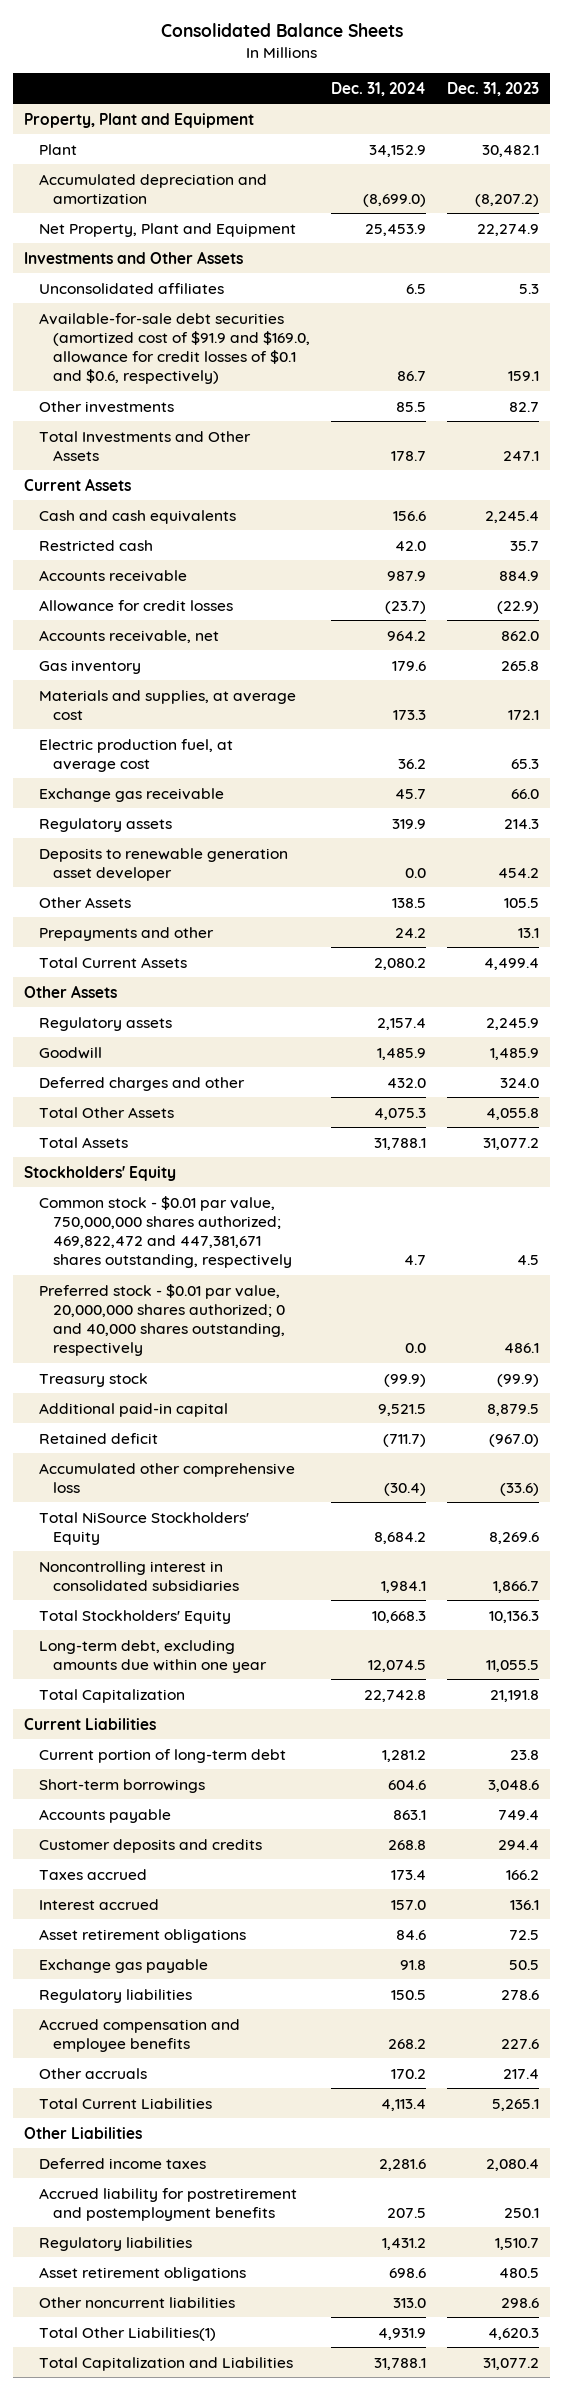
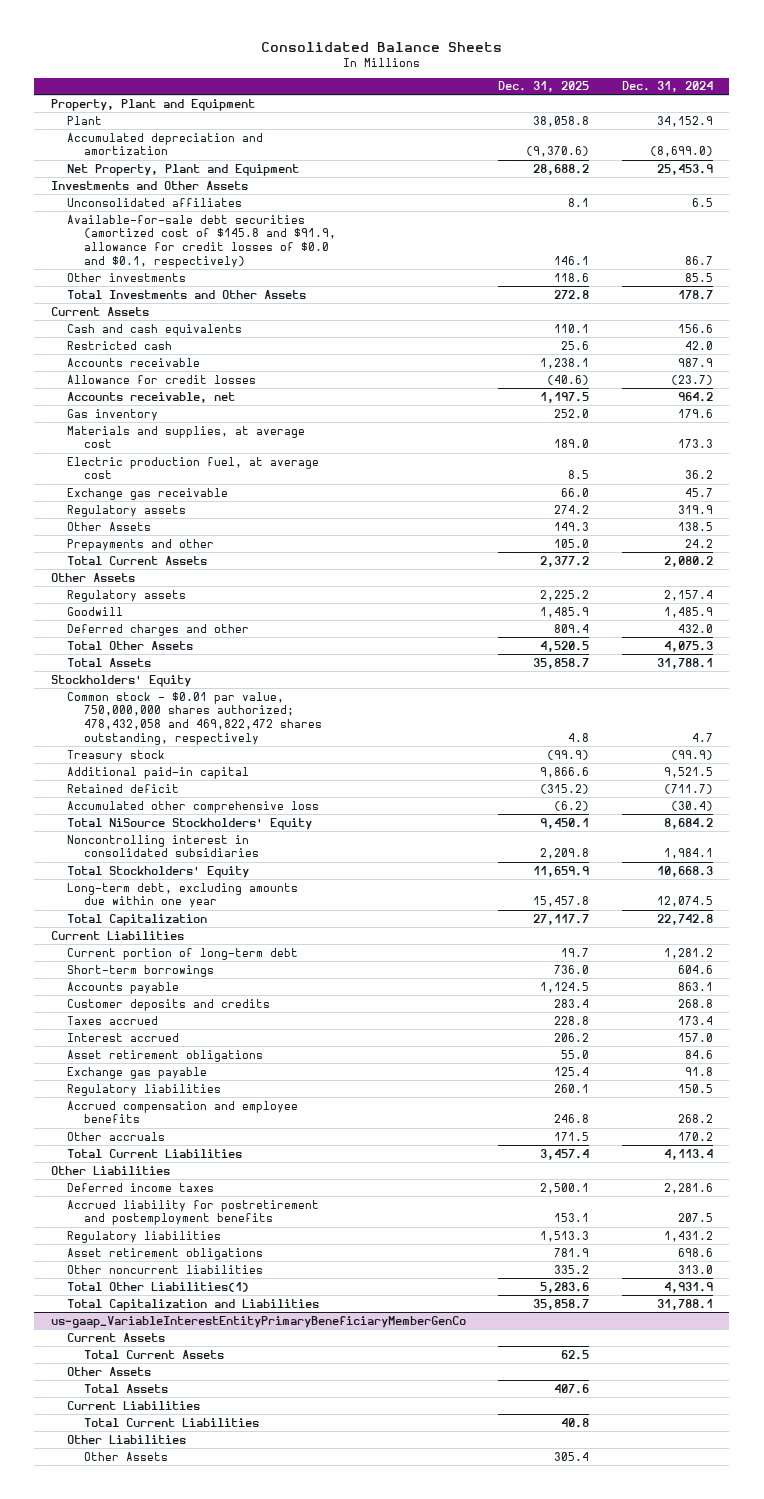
[447,81,540,96] Dec. 31, 2023 -> none
none -> [498,81,590,93] Dec. 31, 2025
[38,312,311,384] Available-for-sale debt securities (amortized cost of $91.9 and $169.0, allowance for credit losses of $0.1 and $0.6, respectively) -> [67,214,337,269] Available-for-sale debt securities (amortized cost of $145.8 and $91.9, allowance for credit losses of $0.0 and $0.1, respectively)
[38,847,288,881] Deposits to renewable generation asset developer -> none
[38,1283,286,1356] Preferred stock - $0.01 par value, 20,000,000 shares authorized; 0 and 40,000 shares outstanding, respectively -> none
[38,1195,293,1268] Common stock - $0.01 par value, 750,000,000 shares authorized; 469,822,472 and 447,381,671 shares outstanding, respectively -> [67,691,323,746] Common stock - $0.01 par value, 750,000,000 shares authorized; 478,432,058 and 469,822,472 shares outstanding, respectively
none -> [50,1315,466,1328] us-gaap_VariableInterestEntityPrimaryBeneficiaryMemberGenCo
none -> [67,1332,166,1342] Current Assets
none -> [84,1349,225,1359] Total Current Assets
none -> [67,1366,152,1376] Other Assets
none -> [84,1383,169,1393] Total Assets
none -> [67,1400,201,1410] Current Liabilities
none -> [84,1417,260,1427] Total Current Liabilities
none -> [67,1434,187,1444] Other Liabilities
none -> [84,1451,169,1461] Other Assets

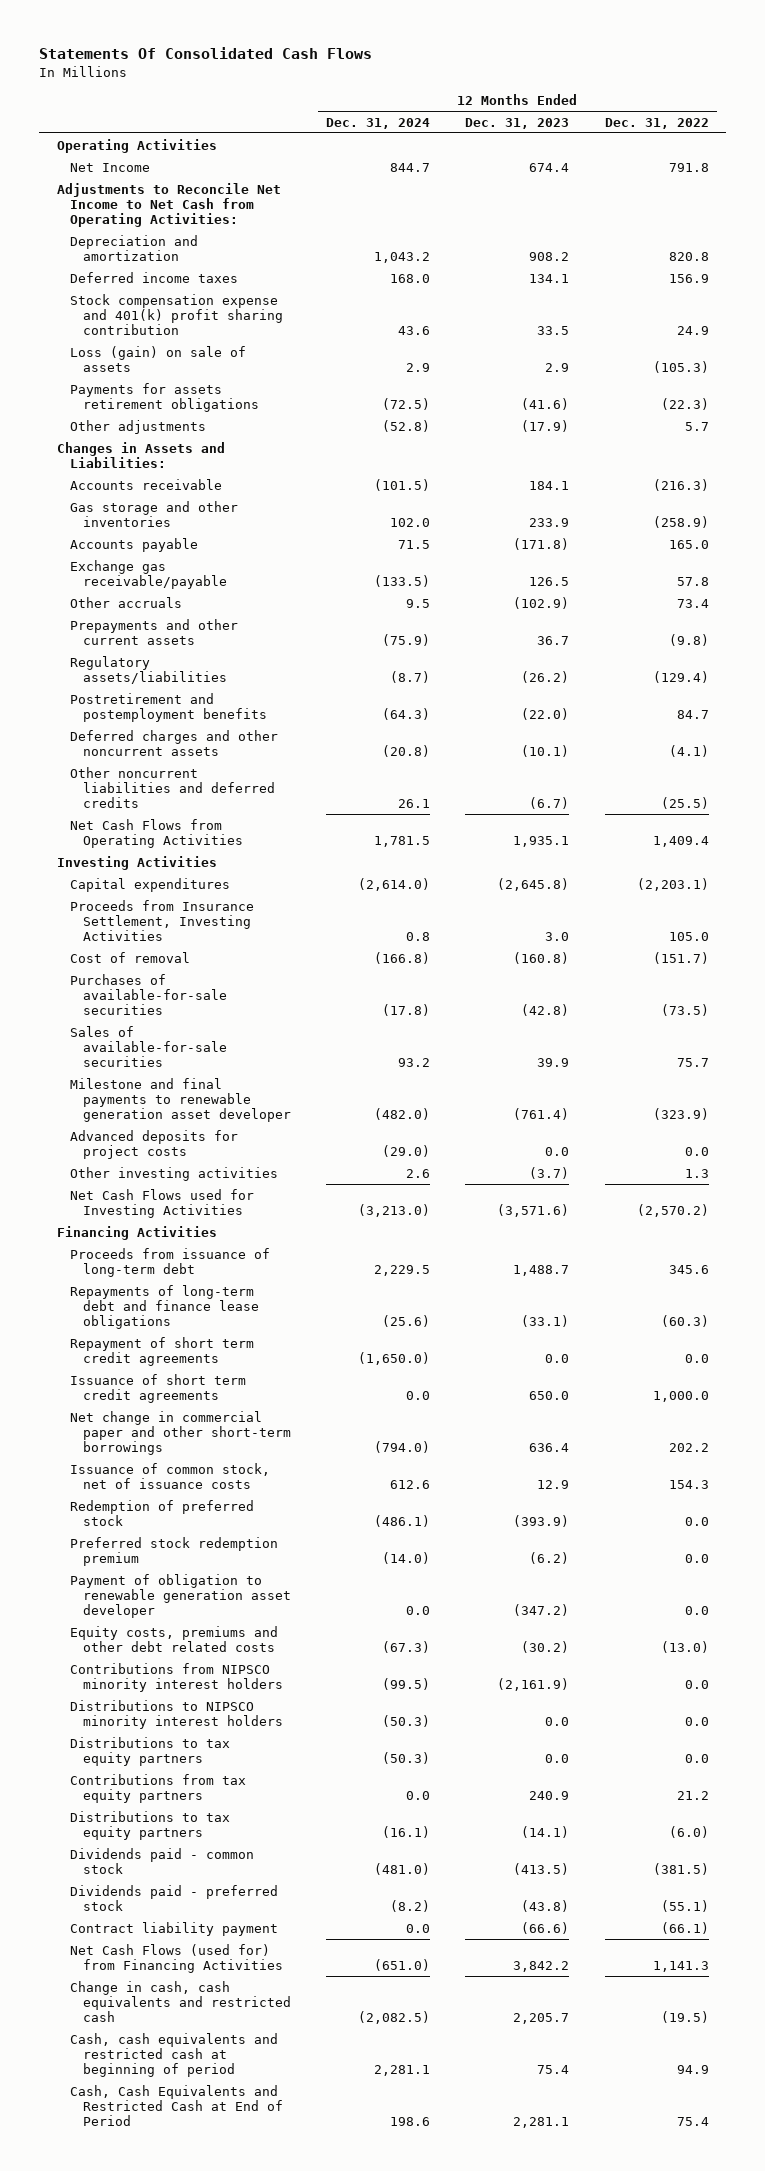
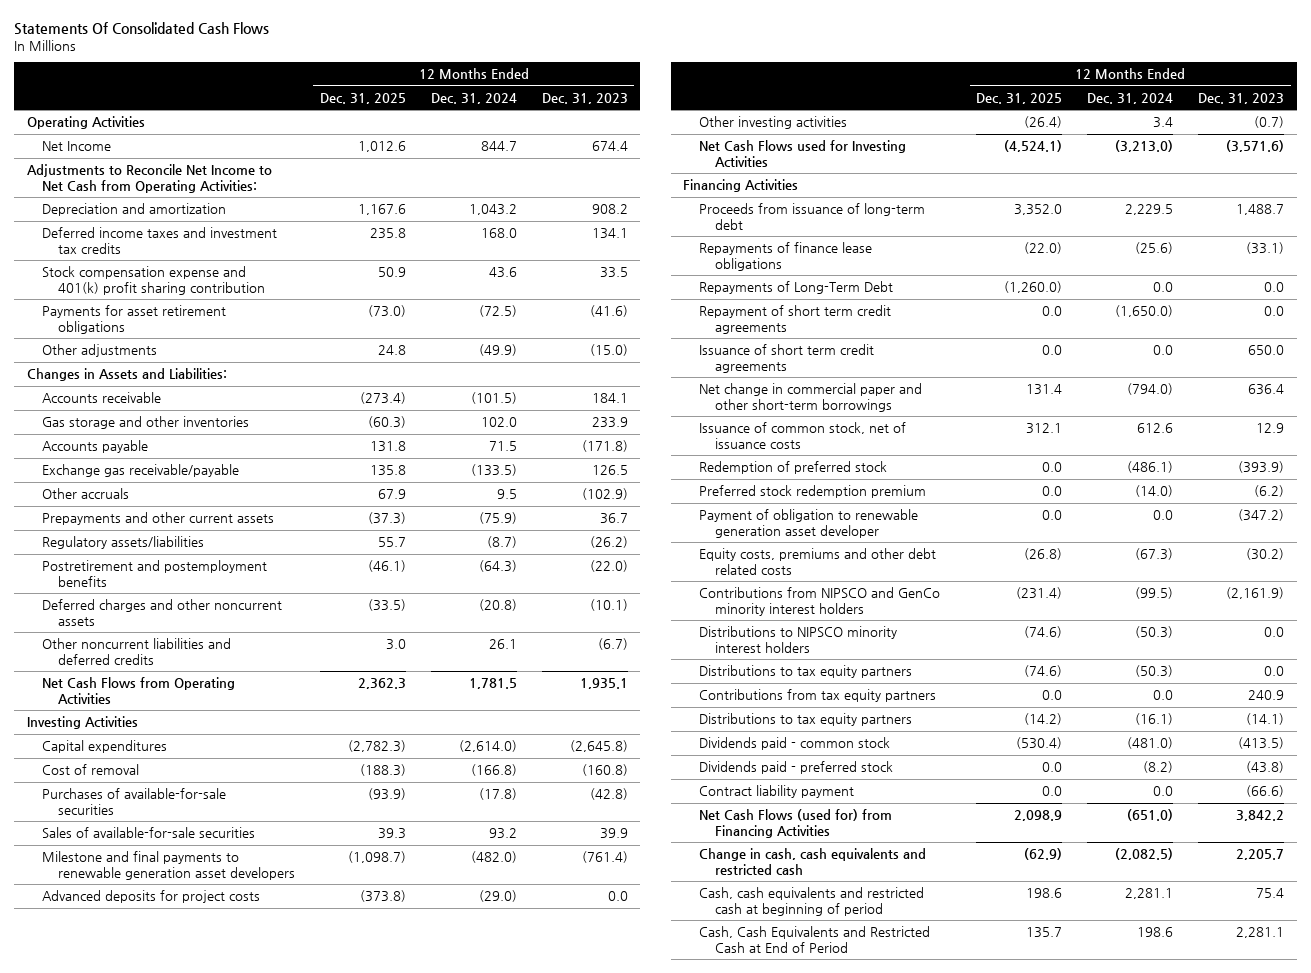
[604,117,709,129] Dec. 31, 2022 -> none
none -> [319,93,406,105] Dec. 31, 2025
[69,271,238,283] Deferred income taxes -> [42,227,278,254] Deferred income taxes and investment tax credits
[69,345,246,372] Loss (gain) on sale of assets -> none
[69,382,260,412] Payments for assets retirement obligations -> [42,305,227,334] Payments for asset retirement obligations
[382,419,431,432] (52.8) -> [478,344,517,357] (49.9)
[521,419,570,432] (17.9) -> [589,344,628,357] (15.0)
[69,899,254,942] Proceeds from Insurance Settlement, Investing Activities -> none
[69,1077,292,1123] Milestone and final payments to renewable generation asset developer -> [42,851,295,880] Milestone and final payments to renewable generation asset developers
[406,1168,431,1178] 2.6 -> [1153,117,1174,129] 3.4
[529,1166,570,1179] (3.7) -> [1254,116,1285,129] (0.7)
[69,1284,260,1330] Repayments of long-term debt and finance lease obligations -> [698,242,872,271] Repayments of finance lease obligations
none -> [698,281,893,295] Repayments of Long-Term Debt
[69,1662,284,1692] Contributions from NIPSCO minority interest holders -> [698,587,940,616] Contributions from NIPSCO and GenCo minority interest holders

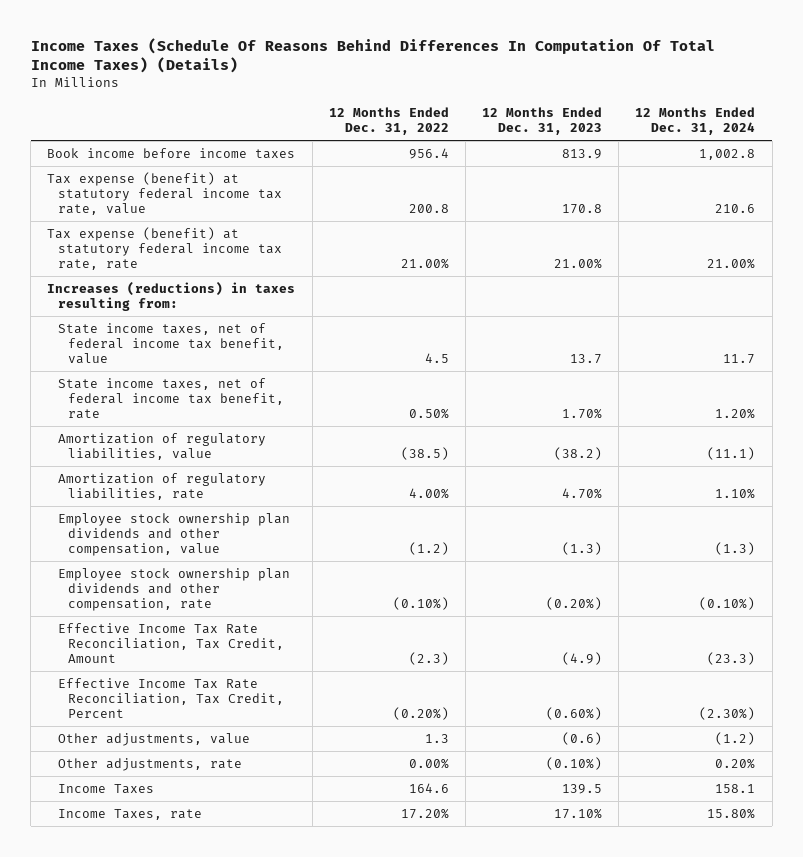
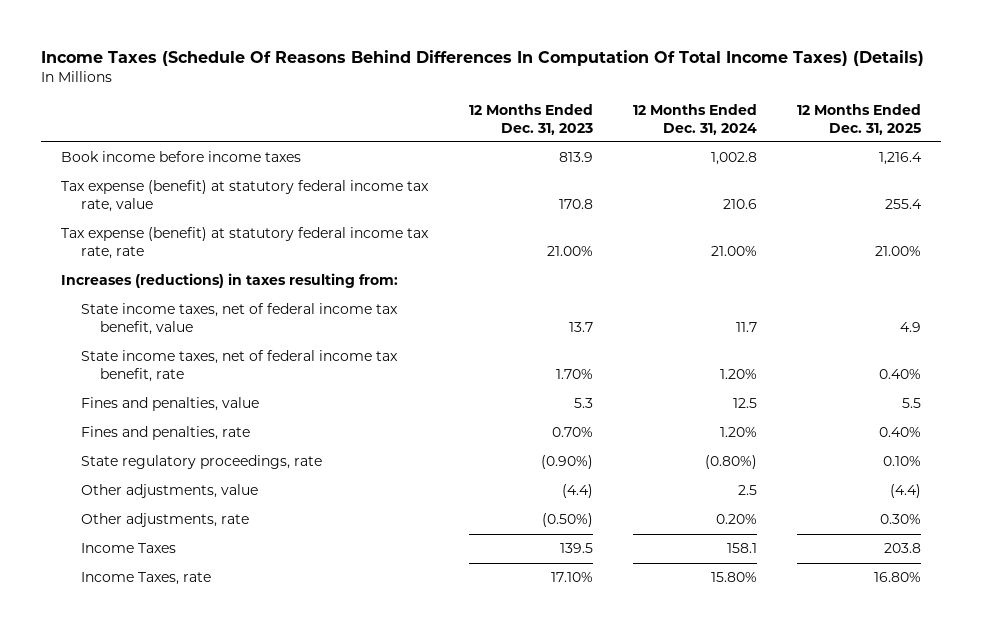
[328,106,449,136] 12 Months Ended Dec. 31, 2022 -> none
none -> [796,103,921,135] 12 Months Ended Dec. 31, 2025
[57,432,266,461] Amortization of regulatory liabilities, value -> none
[57,472,266,501] Amortization of regulatory liabilities, rate -> none
[57,512,290,557] Employee stock ownership plan dividends and other compensation, value -> none
[57,567,290,612] Employee stock ownership plan dividends and other compensation, rate -> none
[57,622,284,664] Effective Income Tax Rate Reconciliation, Tax Credit, Amount -> none
[57,677,284,719] Effective Income Tax Rate Reconciliation, Tax Credit, Percent -> none
none -> [80,397,259,412] Fines and penalties, value
none -> [80,426,250,441] Fines and penalties, rate
none -> [80,455,322,470] State regulatory proceedings, rate
[562,731,603,745] (0.6) -> [561,484,593,499] (4.4)
[715,731,756,745] (1.2) -> [737,485,757,496] 2.5
[546,756,603,770] (0.10%) -> [541,513,593,528] (0.50%)

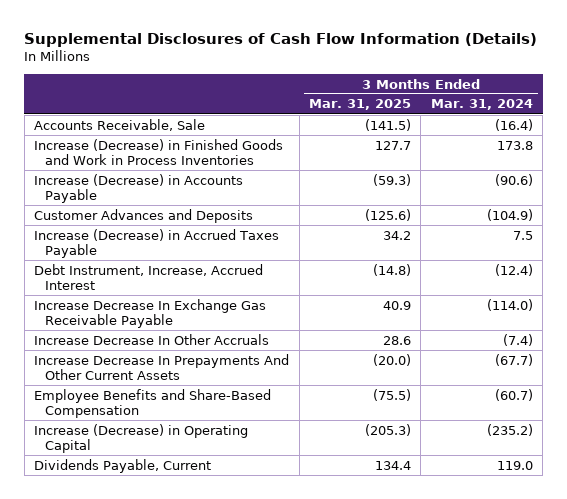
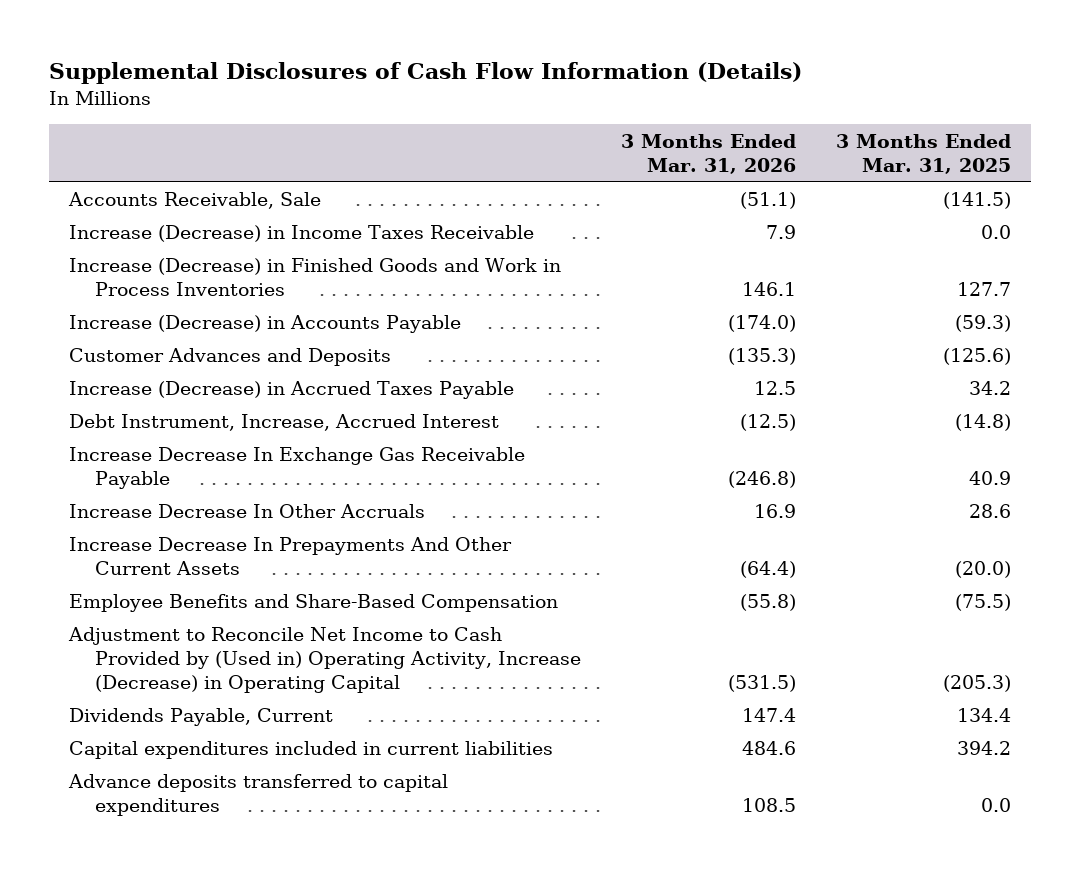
[430,99,533,111] Mar. 31, 2024 -> none
none -> [621,133,797,174] 3 Months Ended Mar. 31, 2026
none -> [69,224,535,242] Increase (Decrease) in Income Taxes Receivable
[34,423,249,454] Increase (Decrease) in Operating Capital -> [68,626,582,693] Adjustment to Reconcile Net Income to Cash Provided by (Used in) Operating Activity, Increase (Decrease) in Operating Capital
none -> [69,740,554,759] Capital expenditures included in current liabilities
none -> [68,773,449,816] Advance deposits transferred to capital expenditures

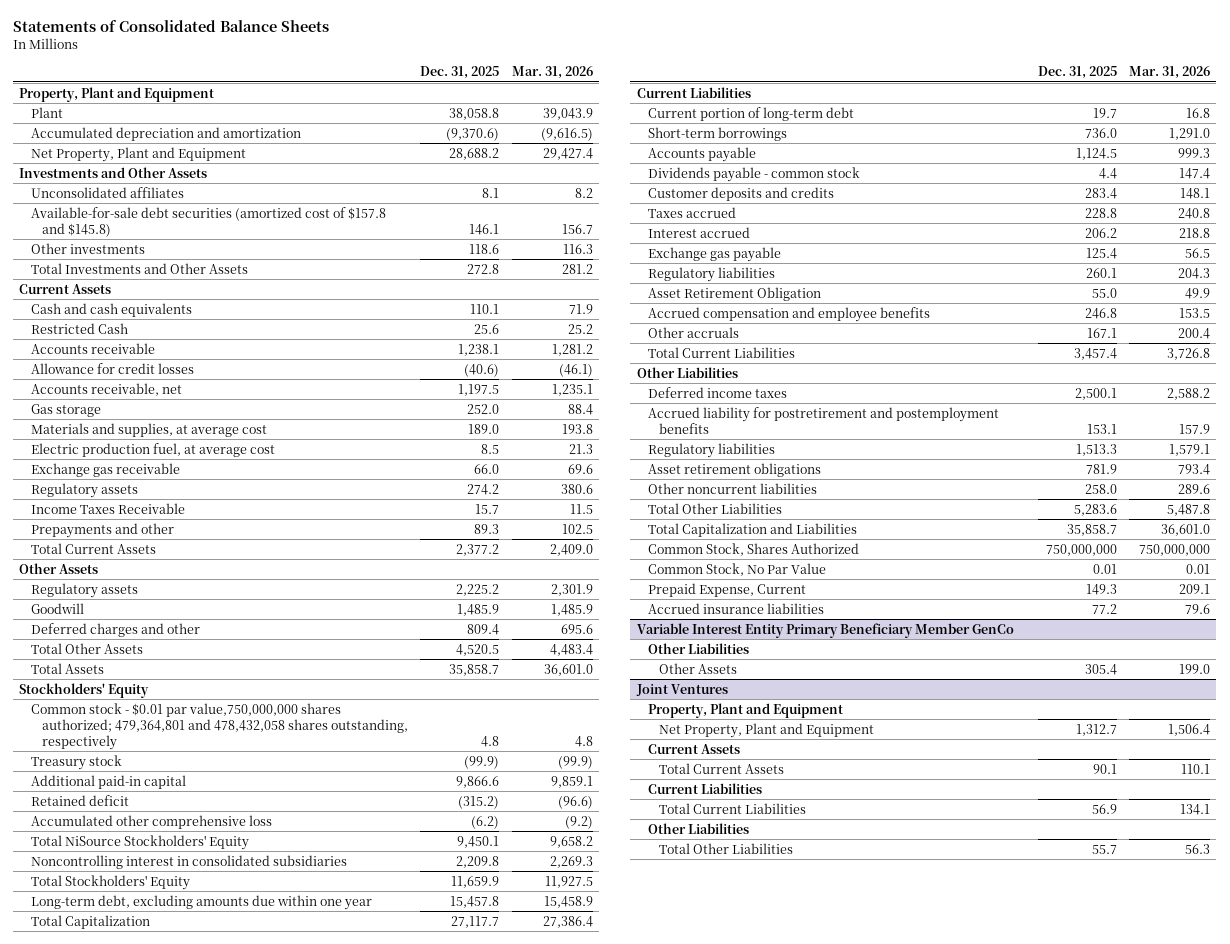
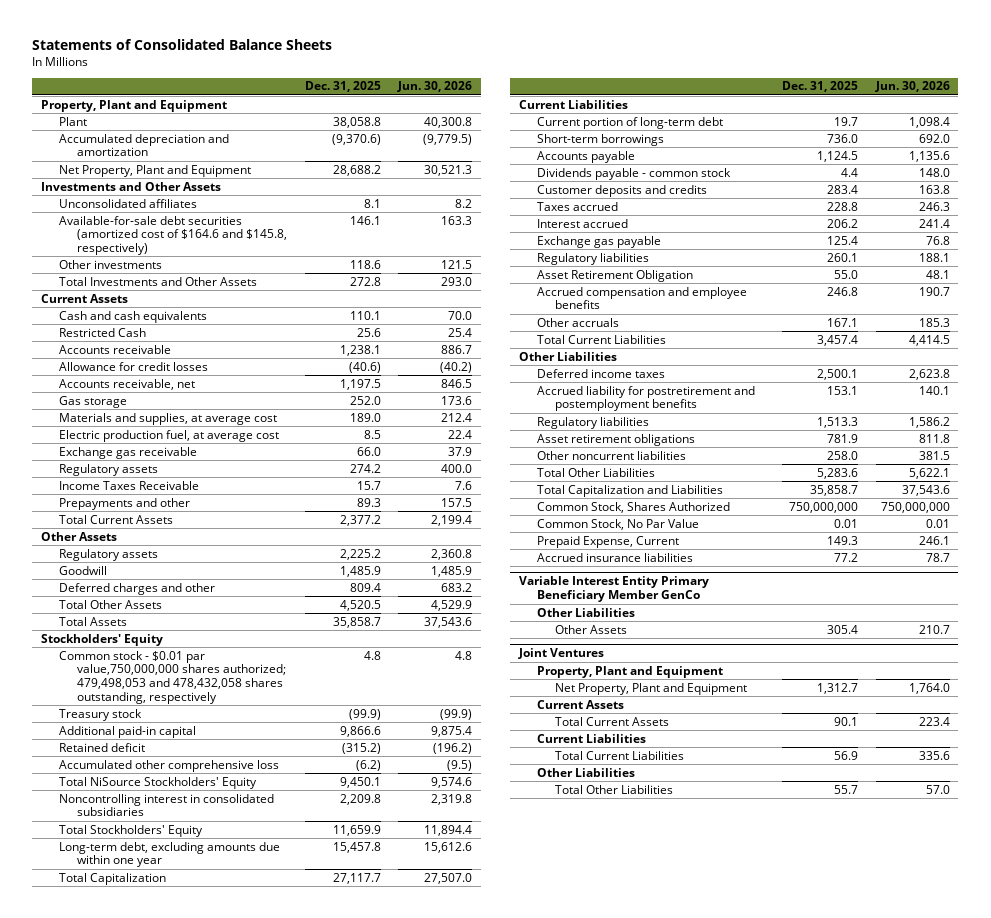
[512,66,594,80] Mar. 31, 2026 -> none
none -> [397,81,473,93] Jun. 30, 2026
[30,206,386,237] Available-for-sale debt securities (amortized cost of $157.8 and $145.8) -> [59,215,288,256] Available-for-sale debt securities (amortized cost of $164.6 and $145.8, respectively)
[30,702,408,750] Common stock - $0.01 par value,750,000,000 shares authorized; 479,364,801 and 478,432,058 shares outstanding, respectively -> [59,650,287,704] Common stock - $0.01 par value,750,000,000 shares authorized; 479,498,053 and 478,432,058 shares outstanding, respectively

